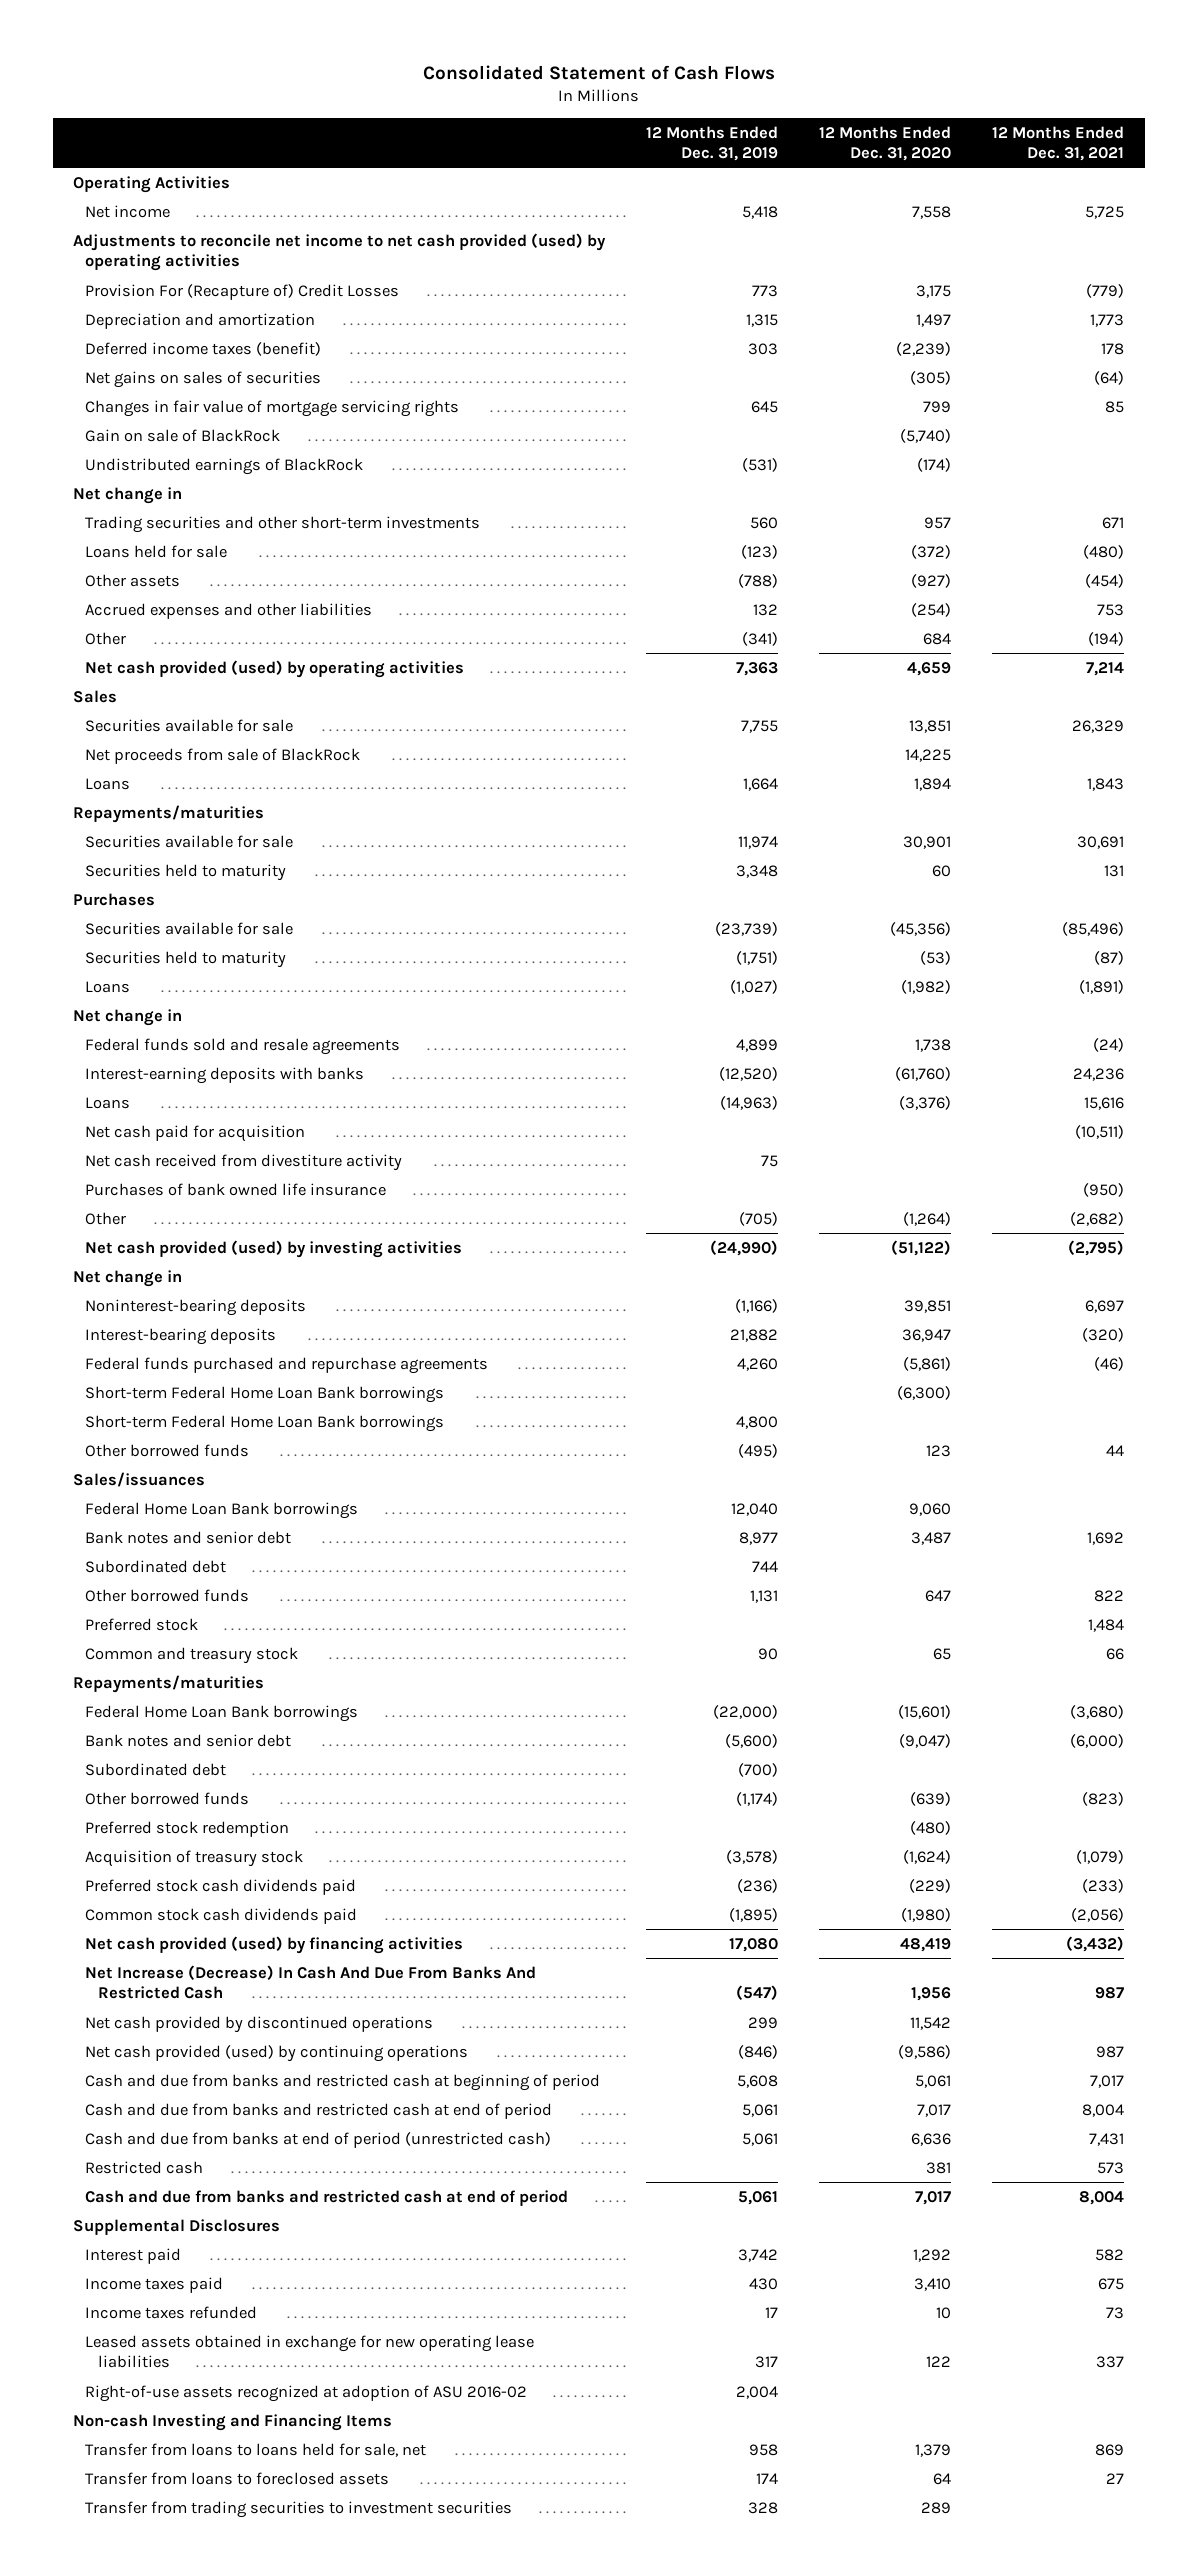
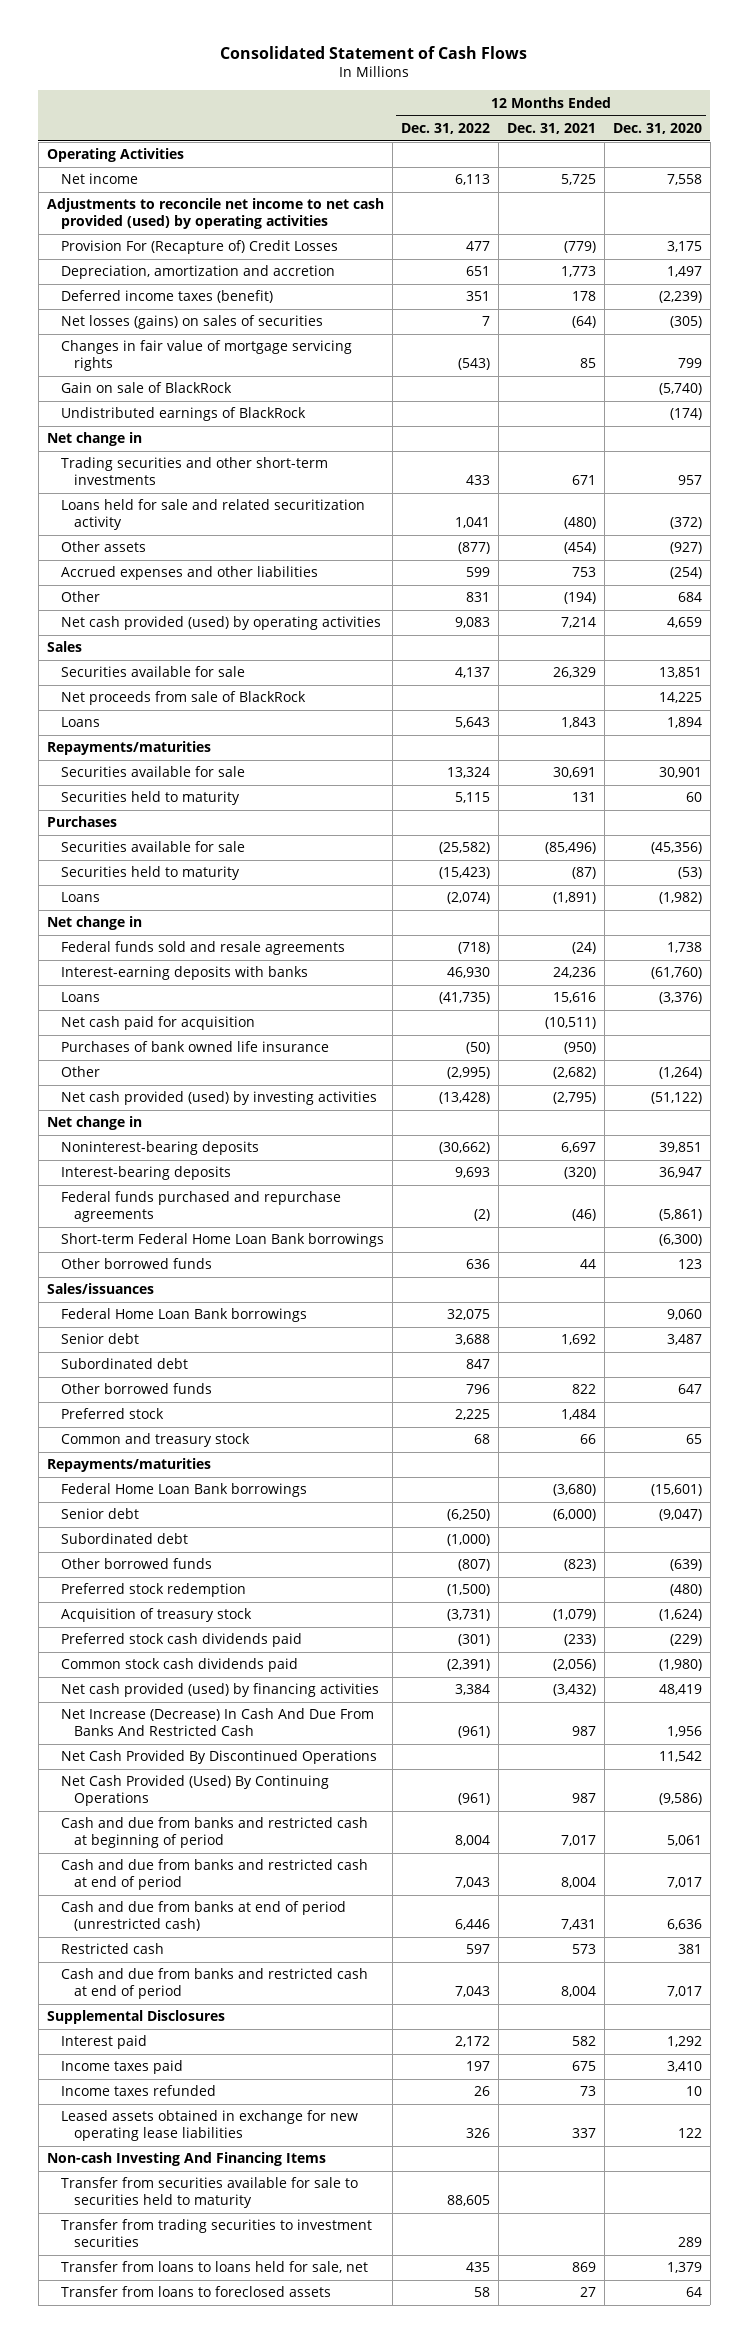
[646,125,779,161] 12 Months Ended Dec. 31, 2019 -> none
none -> [400,122,490,134] Dec. 31, 2022
[85,312,316,329] Depreciation and amortization -> [60,265,335,280] Depreciation, amortization and accretion
[85,370,322,388] Net gains on sales of securities -> [60,315,323,330] Net losses (gains) on sales of securities
[85,544,228,558] Loans held for sale -> [60,499,365,531] Loans held for sale and related securitization activity
[85,1153,403,1171] Net cash received from divestiture activity -> none
[85,1414,445,1432] Short-term Federal Home Loan Bank borrowings -> none
[85,1530,292,1544] Bank notes and senior debt -> [60,1333,139,1345] Senior debt
[85,1733,292,1747] Bank notes and senior debt -> [60,1508,139,1520] Senior debt
[85,2015,434,2033] Net cash provided by discontinued operations -> [60,1750,377,1765] Net Cash Provided By Discontinued Operations
[85,2044,469,2062] Net cash provided (used) by continuing operations -> [60,1775,329,1807] Net Cash Provided (Used) By Continuing Operations
[85,2384,528,2402] Right-of-use assets recognized at adoption of ASU 2016-02 -> none
[73,2413,393,2431] Non-cash Investing and Financing Items -> [46,2152,326,2167] Non-cash Investing And Financing Items
none -> [60,2177,358,2209] Transfer from securities available for sale to securities held to maturity
[85,2500,513,2518] Transfer from trading securities to investment securities -> [60,2219,372,2248] Transfer from trading securities to investment securities

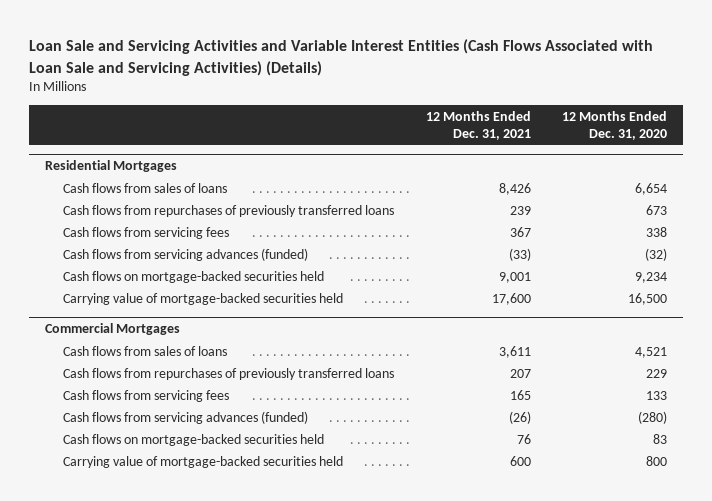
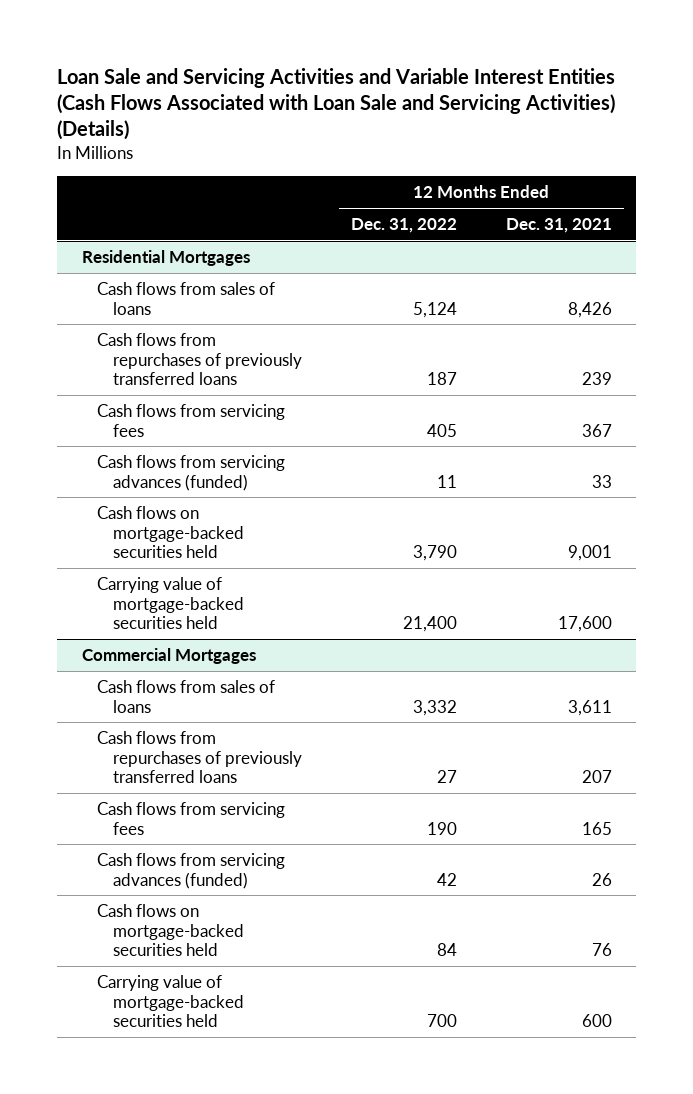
[562,110,668,140] 12 Months Ended Dec. 31, 2020 -> none
none -> [350,218,457,234] Dec. 31, 2022
[508,247,531,261] (33) -> [591,474,612,488] 33
[508,410,531,424] (26) -> [591,872,612,886] 26

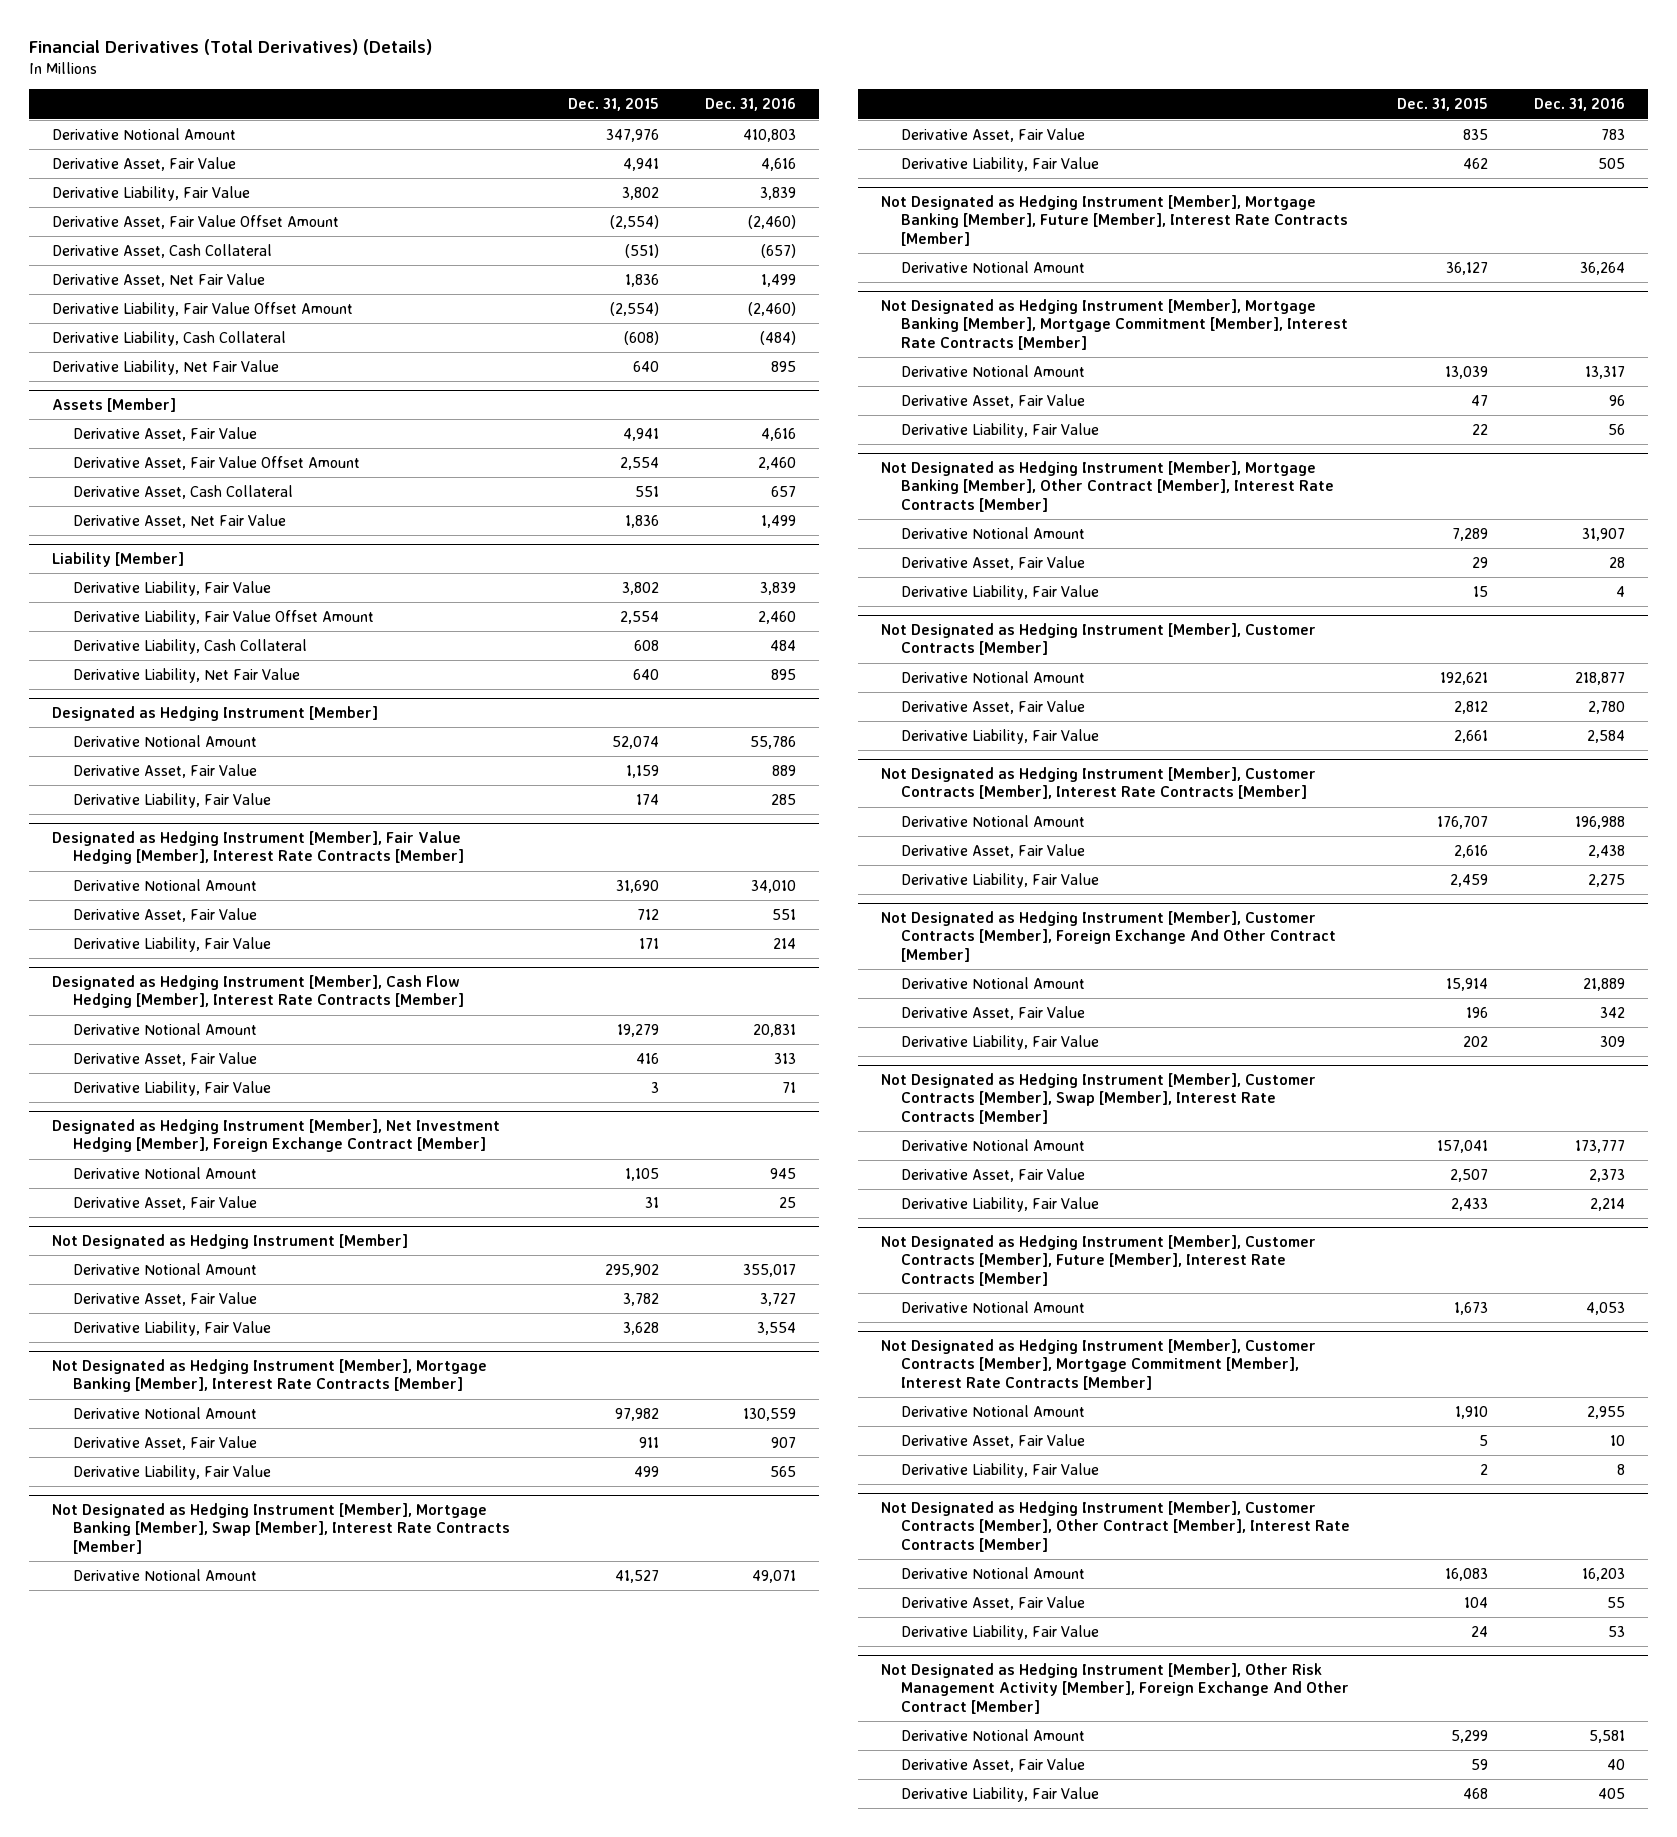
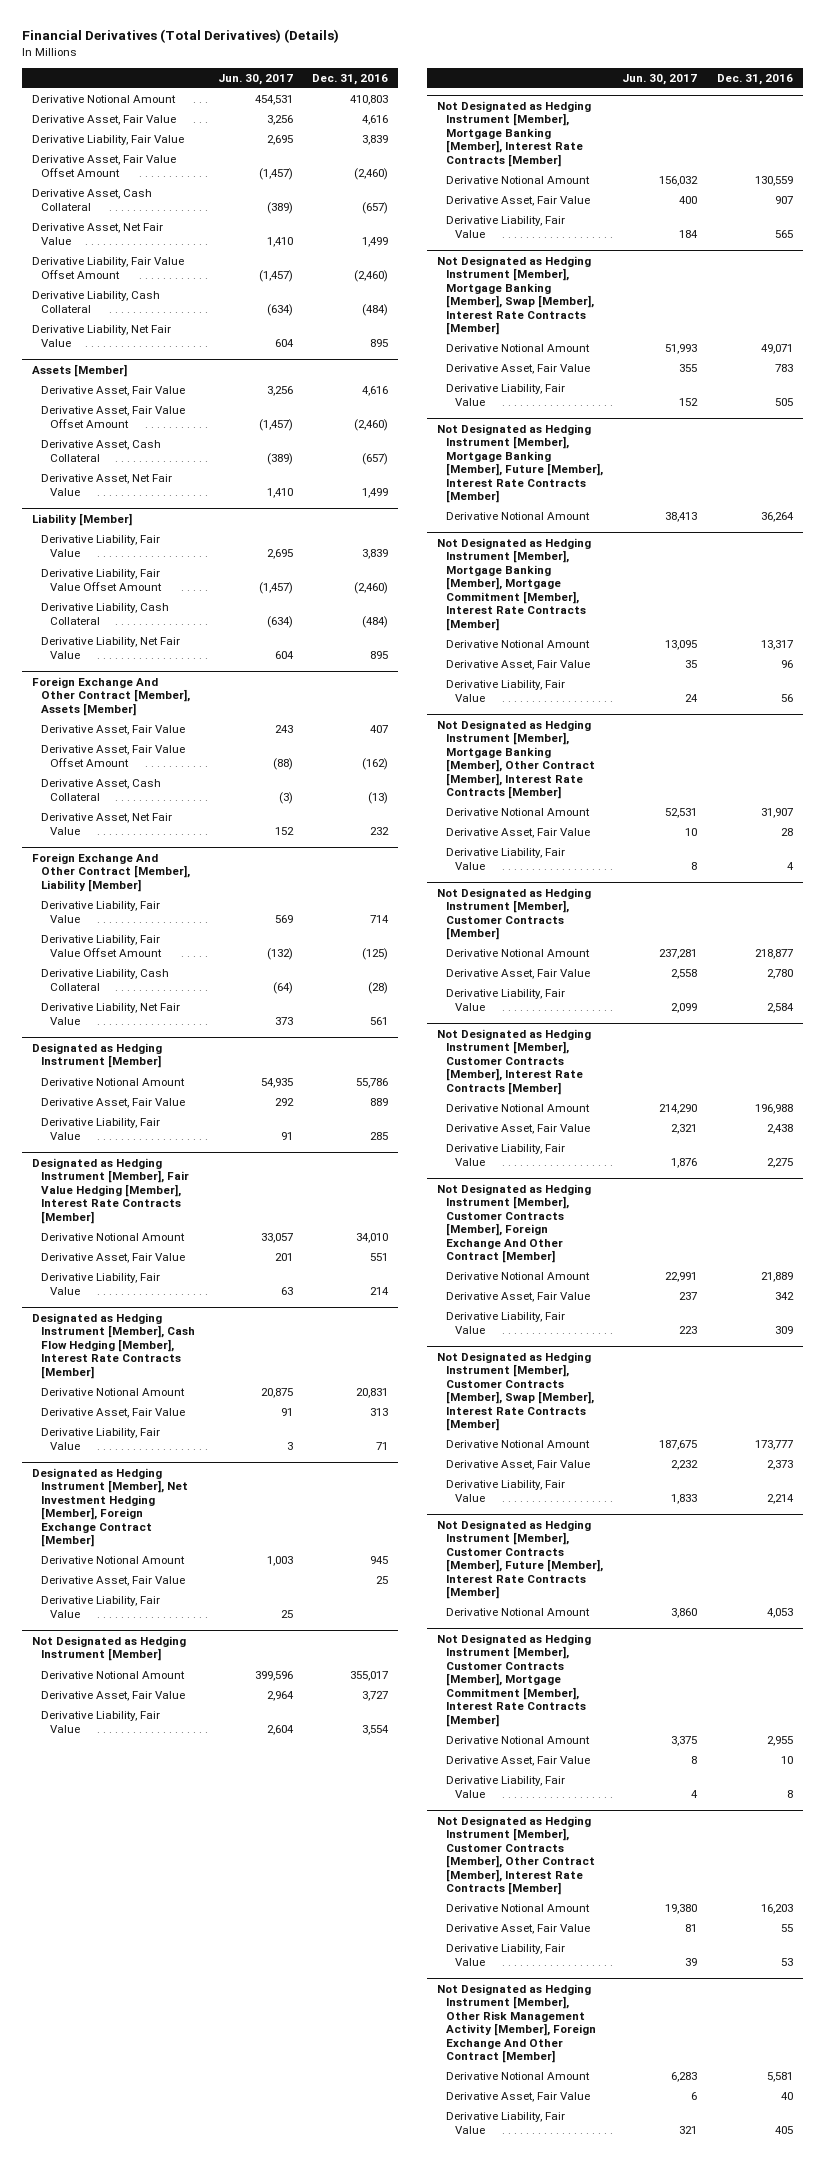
[567,98,659,112] Dec. 31, 2015 -> none
none -> [217,73,293,85] Jun. 30, 2017
[758,456,797,470] 2,460 -> [354,418,389,431] (2,460)
[771,485,797,497] 657 -> [362,452,389,465] (657)
[758,610,797,624] 2,460 -> [354,581,389,594] (2,460)
[770,639,797,651] 484 -> [362,615,389,628] (484)
none -> [31,677,191,716] Foreign Exchange And Other Contract [Member], Assets [Member]
none -> [41,725,186,736] Derivative Asset, Fair Value
none -> [41,745,186,767] Derivative Asset, Fair Value Offset Amount
none -> [41,779,162,801] Derivative Asset, Cash Collateral
none -> [41,813,173,835] Derivative Asset, Net Fair Value
none -> [31,853,191,892] Foreign Exchange And Other Contract [Member], Liability [Member]
none -> [41,901,161,923] Derivative Liability, Fair Value
none -> [41,935,163,957] Derivative Liability, Fair Value Offset Amount
none -> [41,969,170,991] Derivative Liability, Cash Collateral
none -> [41,1003,181,1025] Derivative Liability, Net Fair Value
none -> [41,1596,161,1618] Derivative Liability, Fair Value

